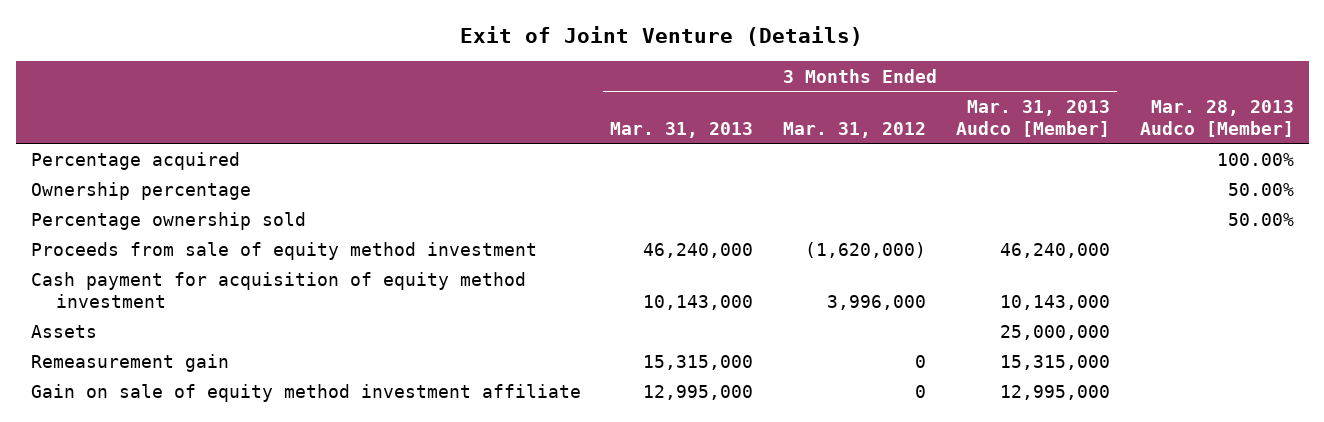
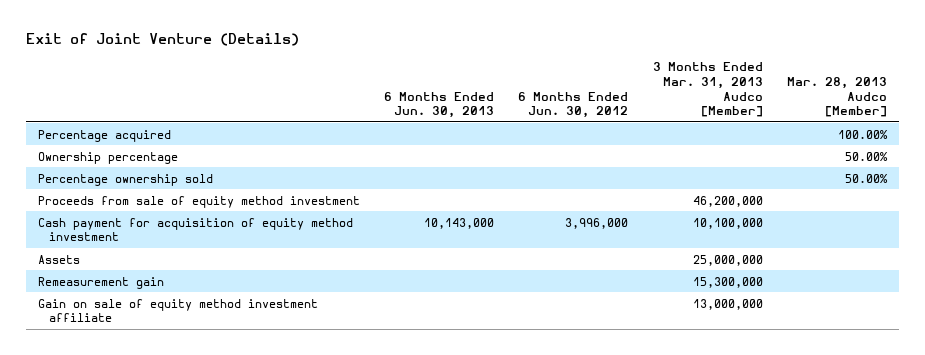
[610,121,754,138] Mar. 31, 2013 -> none
[783,121,927,138] Mar. 31, 2012 -> none
none -> [384,91,495,119] 6 Months Ended Jun. 30, 2013
none -> [518,91,629,119] 6 Months Ended Jun. 30, 2012
[999,242,1110,258] 46,240,000 -> [692,195,763,207] 46,200,000
[999,294,1110,310] 10,143,000 -> [692,217,763,229] 10,100,000
[999,354,1110,370] 15,315,000 -> [692,276,763,288] 15,300,000
[999,384,1110,400] 12,995,000 -> [692,298,763,310] 13,000,000

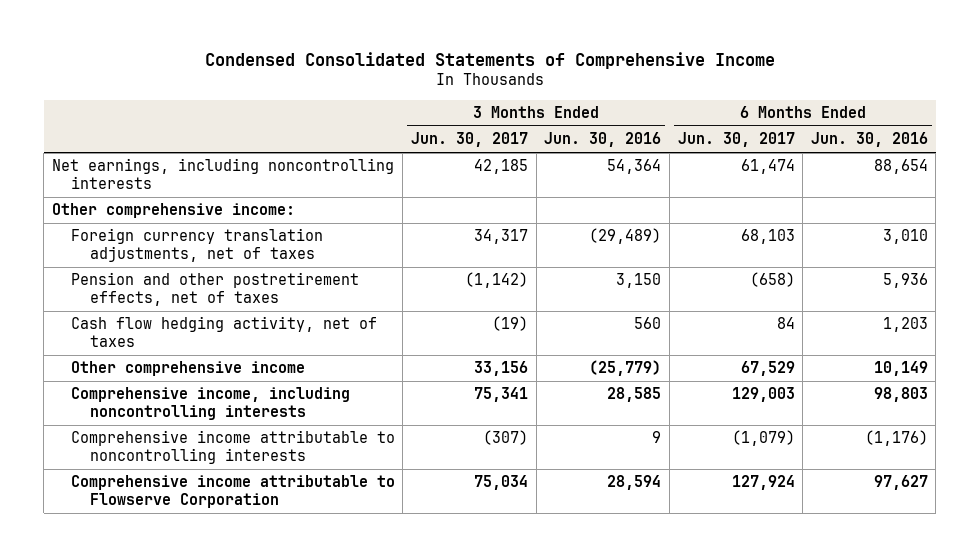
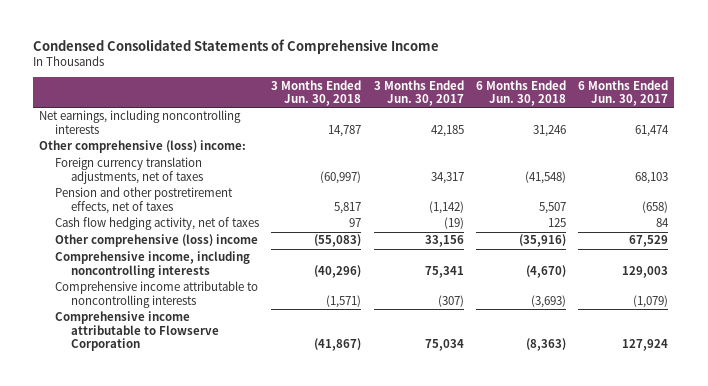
[544,132,662,148] Jun. 30, 2016 -> none
[810,132,928,148] Jun. 30, 2016 -> none
none -> [271,79,362,107] 3 Months Ended Jun. 30, 2018
none -> [475,79,566,107] 6 Months Ended Jun. 30, 2018
[51,203,295,219] Other comprehensive income: -> [39,140,247,154] Other comprehensive (loss) income:
[70,361,305,377] Other comprehensive income -> [54,234,258,248] Other comprehensive (loss) income

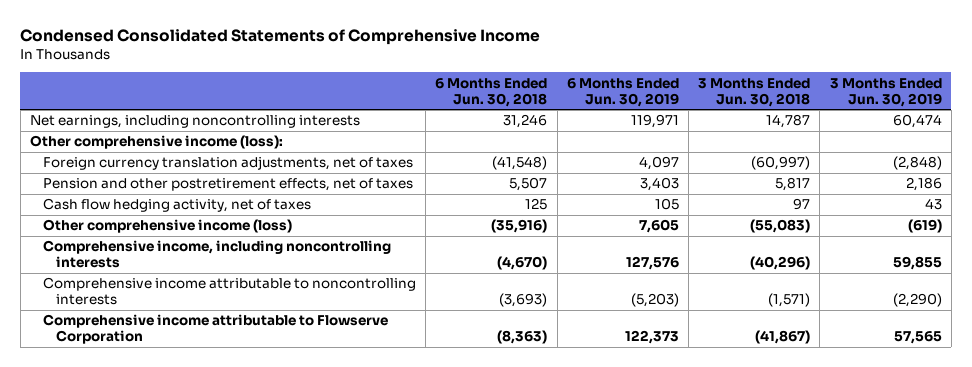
[373,79,464,107] 3 Months Ended Jun. 30, 2017 -> none
[578,79,669,107] 6 Months Ended Jun. 30, 2017 -> none
none -> [566,77,679,107] 6 Months Ended Jun. 30, 2019
none -> [829,77,942,107] 3 Months Ended Jun. 30, 2019
[39,140,247,154] Other comprehensive (loss) income: -> [30,135,284,150] Other comprehensive income (loss):
[54,234,258,248] Other comprehensive (loss) income -> [42,219,292,234] Other comprehensive income (loss)

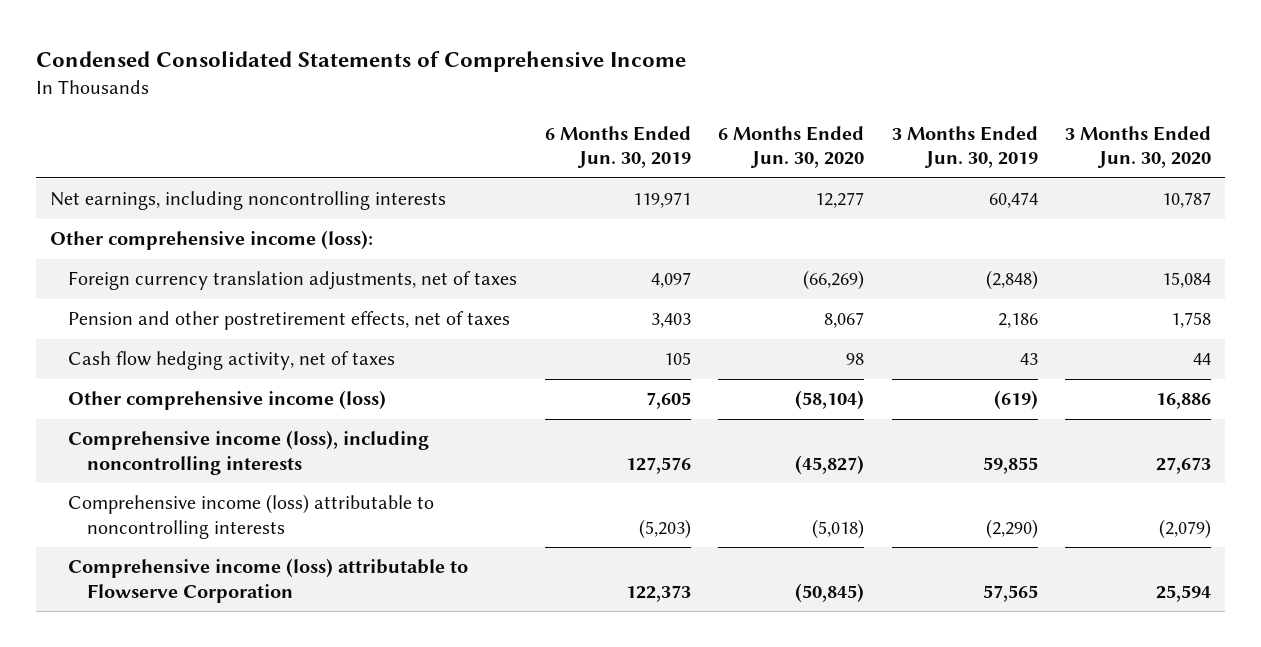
[435,77,548,107] 6 Months Ended Jun. 30, 2018 -> none
[698,77,811,107] 3 Months Ended Jun. 30, 2018 -> none
none -> [718,125,865,169] 6 Months Ended Jun. 30, 2020
none -> [1065,125,1212,169] 3 Months Ended Jun. 30, 2020
[42,240,391,269] Comprehensive income, including noncontrolling interests -> [68,430,430,475] Comprehensive income (loss), including noncontrolling interests
[42,277,416,306] Comprehensive income attributable to noncontrolling interests -> [68,494,435,539] Comprehensive income (loss) attributable to noncontrolling interests
[42,314,388,345] Comprehensive income attributable to Flowserve Corporation -> [68,558,469,603] Comprehensive income (loss) attributable to Flowserve Corporation

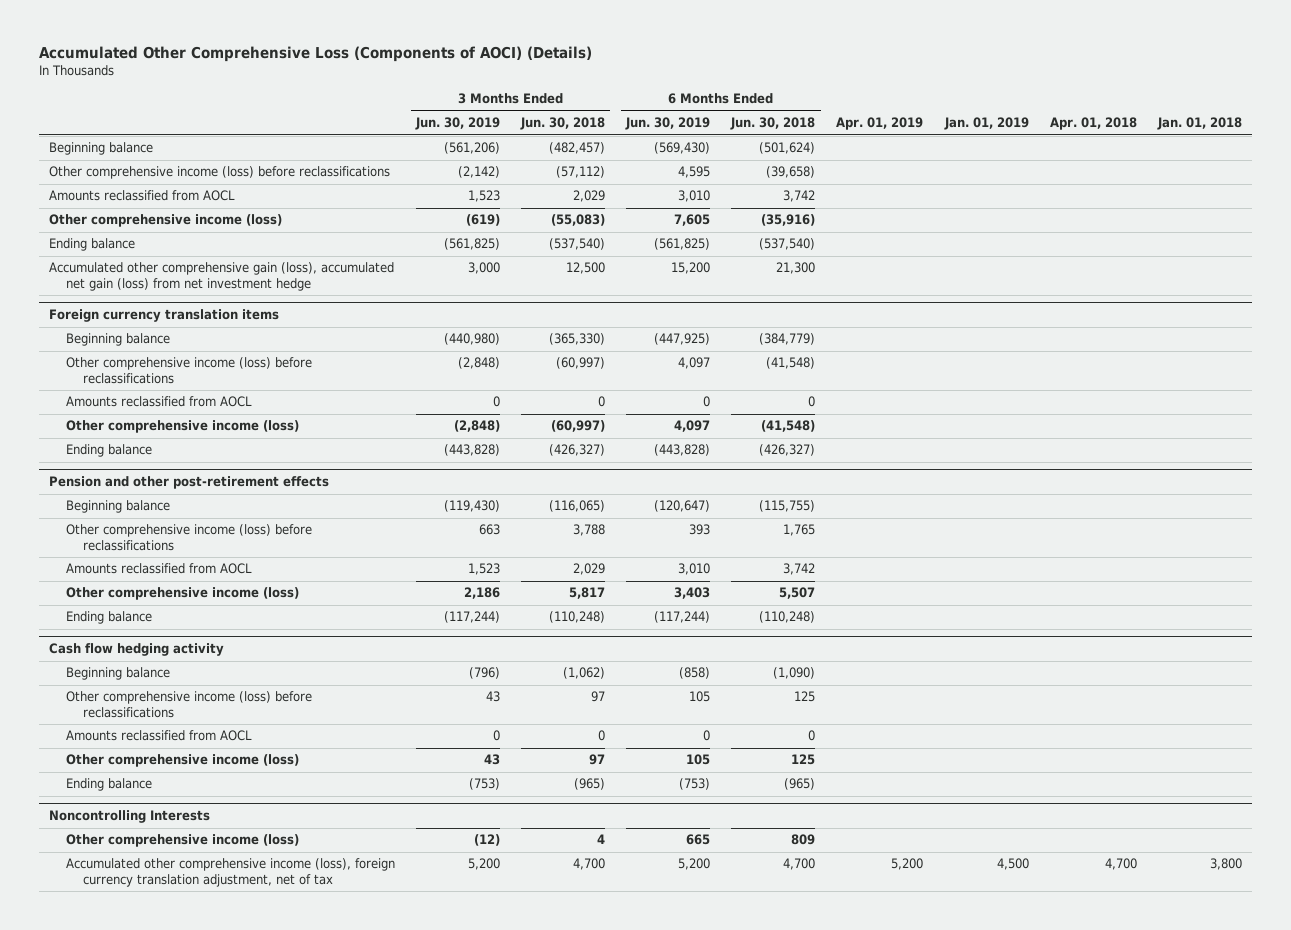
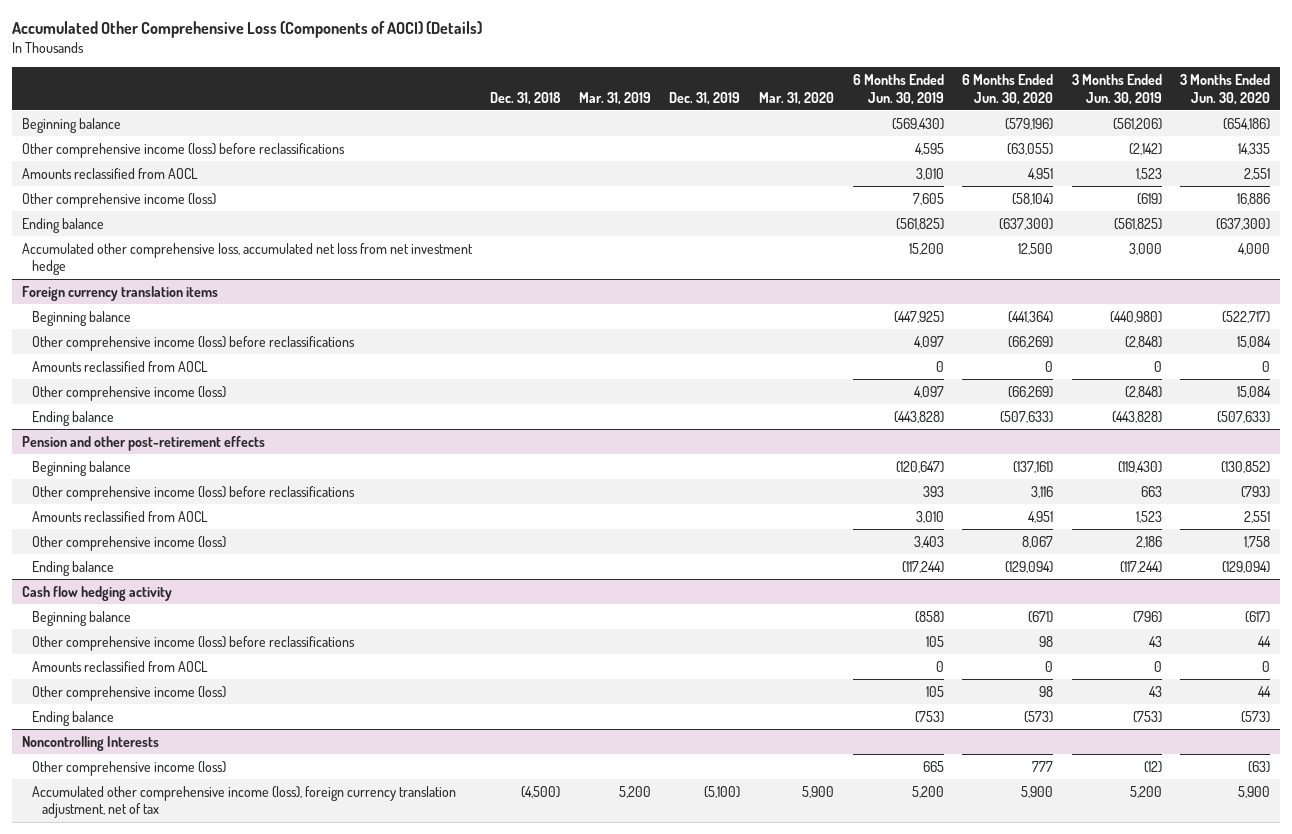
[520,117,606,131] Jun. 30, 2018 -> none
[730,117,816,131] Jun. 30, 2018 -> none
[836,117,924,131] Apr. 01, 2019 -> none
[943,117,1029,131] Jan. 01, 2019 -> none
[1049,117,1137,131] Apr. 01, 2018 -> none
[1156,117,1242,131] Jan. 01, 2018 -> none
none -> [490,91,562,105] Dec. 31, 2018
none -> [578,91,651,105] Mar. 31, 2019
none -> [669,91,741,105] Dec. 31, 2019
none -> [759,91,835,105] Mar. 31, 2020
none -> [962,73,1054,105] 6 Months Ended Jun. 30, 2020
none -> [1180,73,1271,105] 3 Months Ended Jun. 30, 2020
[49,262,395,292] Accumulated other comprehensive gain (loss), accumulated net gain (loss) from net investment hedge -> [21,242,473,276] Accumulated other comprehensive loss, accumulated net loss from net investment hedge

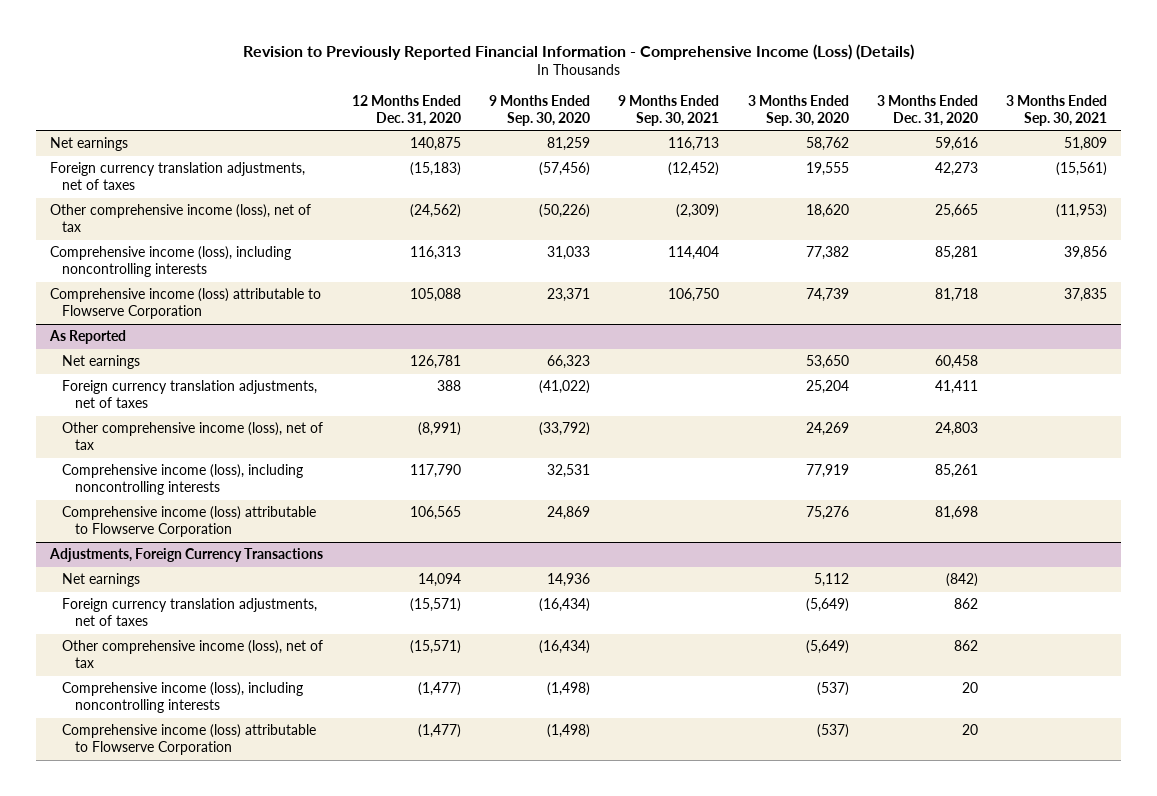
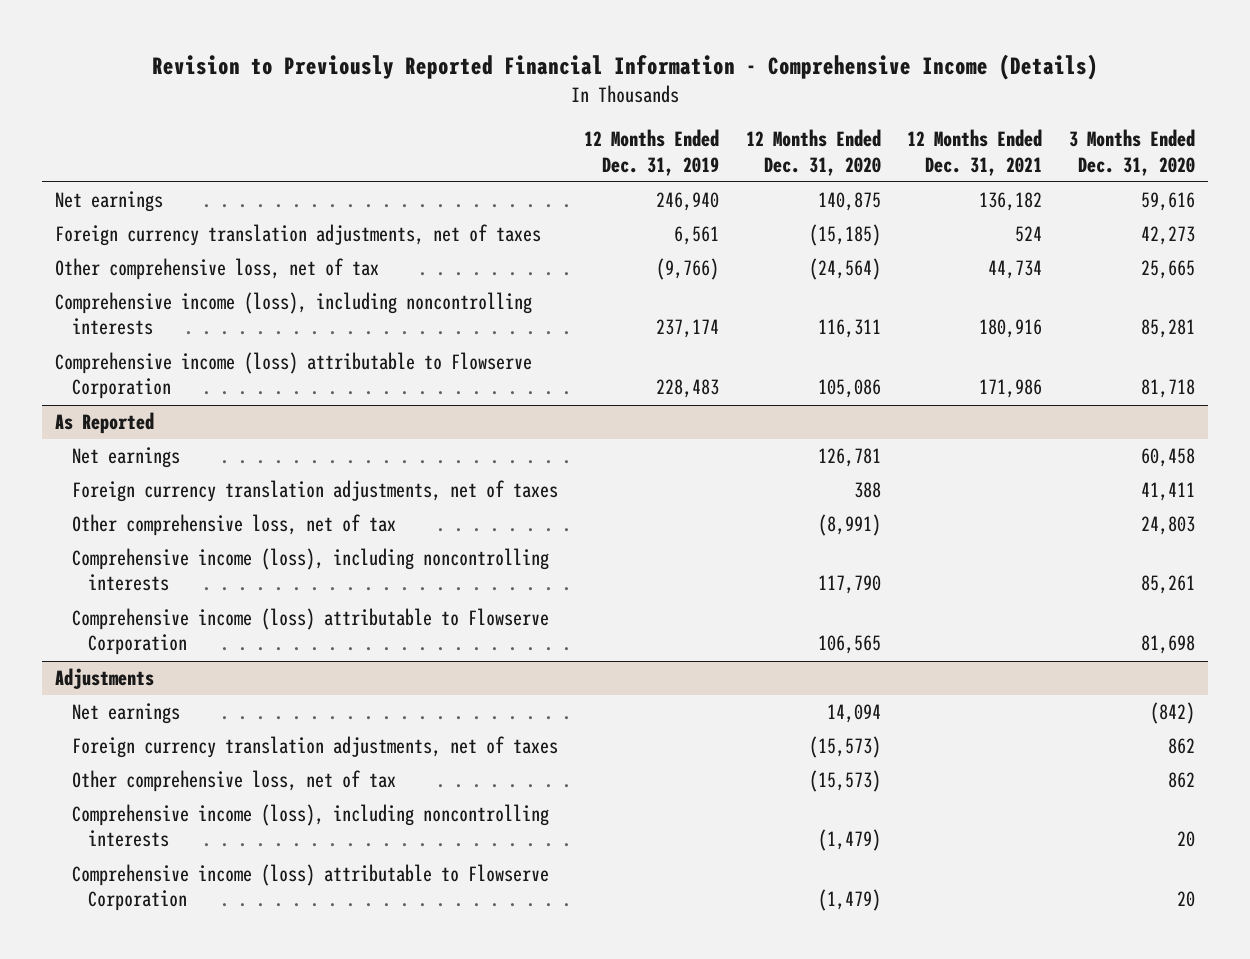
[242,43,914,60] Revision to Previously Reported Financial Information - Comprehensive Income (Loss) (Details) -> [152,54,1099,81] Revision to Previously Reported Financial Information - Comprehensive Income (Details)
[488,94,590,126] 9 Months Ended Sep. 30, 2020 -> none
[618,94,720,126] 9 Months Ended Sep. 30, 2021 -> none
[747,94,849,126] 3 Months Ended Sep. 30, 2020 -> none
[1006,94,1108,126] 3 Months Ended Sep. 30, 2021 -> none
none -> [584,129,720,176] 12 Months Ended Dec. 31, 2019
none -> [907,129,1043,176] 12 Months Ended Dec. 31, 2021
[409,162,461,177] (15,183) -> [808,224,881,247] (15,185)
[49,204,311,233] Other comprehensive income (loss), net of tax -> [55,258,380,281] Other comprehensive loss, net of tax
[409,204,461,219] (24,562) -> [808,258,881,281] (24,564)
[409,246,461,261] 116,313 -> [817,319,881,339] 116,311
[409,288,461,303] 105,088 -> [817,379,881,399] 105,086
[62,422,324,451] Other comprehensive income (loss), net of tax -> [71,514,396,537] Other comprehensive loss, net of tax
[48,548,323,563] Adjustments, Foreign Currency Transactions -> none
none -> [55,668,155,690] Adjustments
[409,598,461,613] (15,571) -> [808,736,881,759] (15,573)
[62,640,324,669] Other comprehensive income (loss), net of tax -> [71,770,396,793] Other comprehensive loss, net of tax
[409,640,461,655] (15,571) -> [808,770,881,793] (15,573)
[417,682,461,697] (1,477) -> [817,829,881,852] (1,479)
[417,724,461,739] (1,477) -> [817,889,881,912] (1,479)

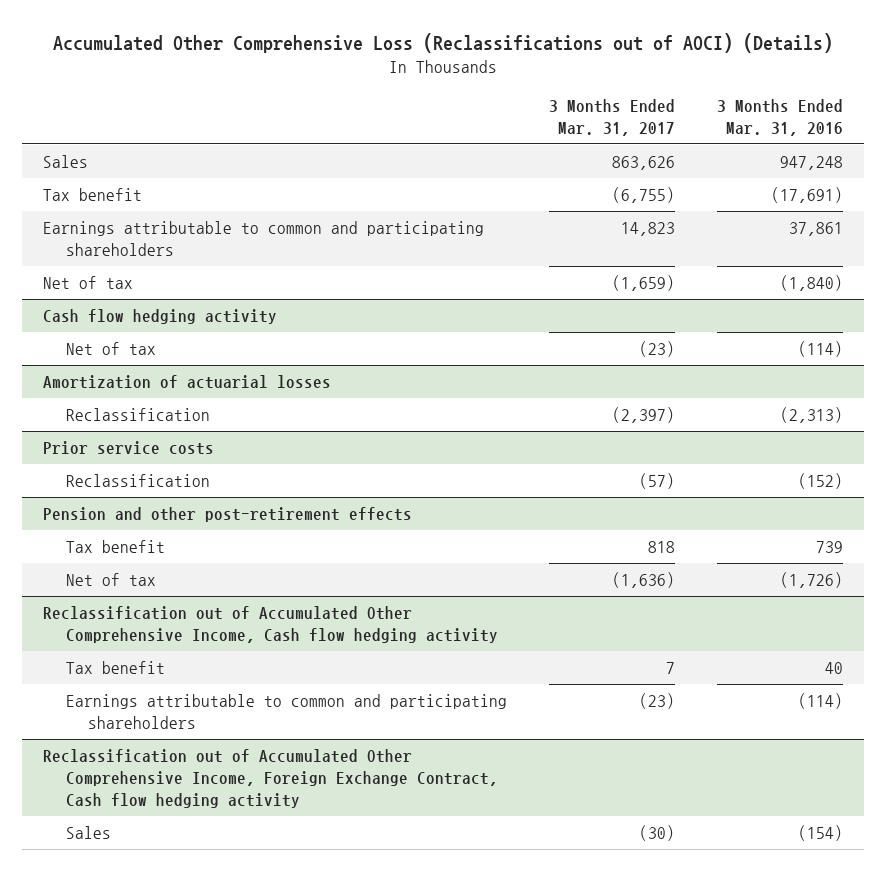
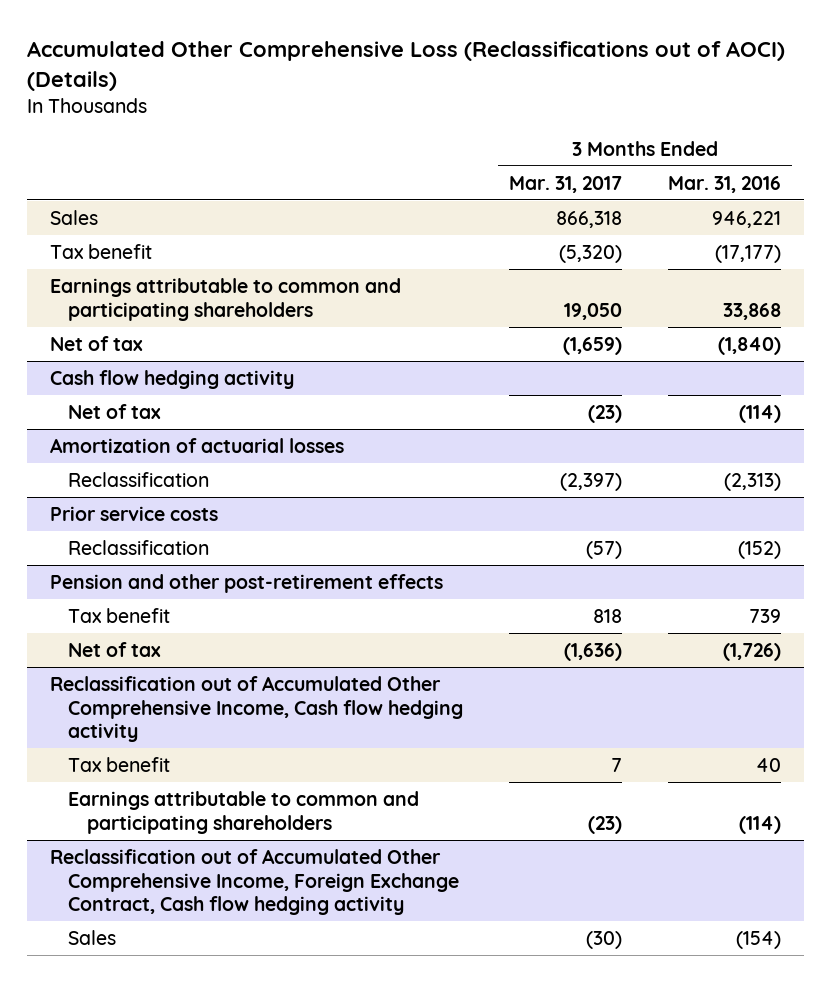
[611,156,675,171] 863,626 -> [556,210,623,228] 866,318
[779,156,843,171] 947,248 -> [711,210,781,228] 946,221
[611,187,675,204] (6,755) -> [559,244,623,263] (5,320)
[770,187,843,204] (17,691) -> [714,244,781,263] (17,177)
[620,222,675,237] 14,823 -> [564,302,623,320] 19,050
[788,222,843,237] 37,861 -> [722,302,781,320] 33,868

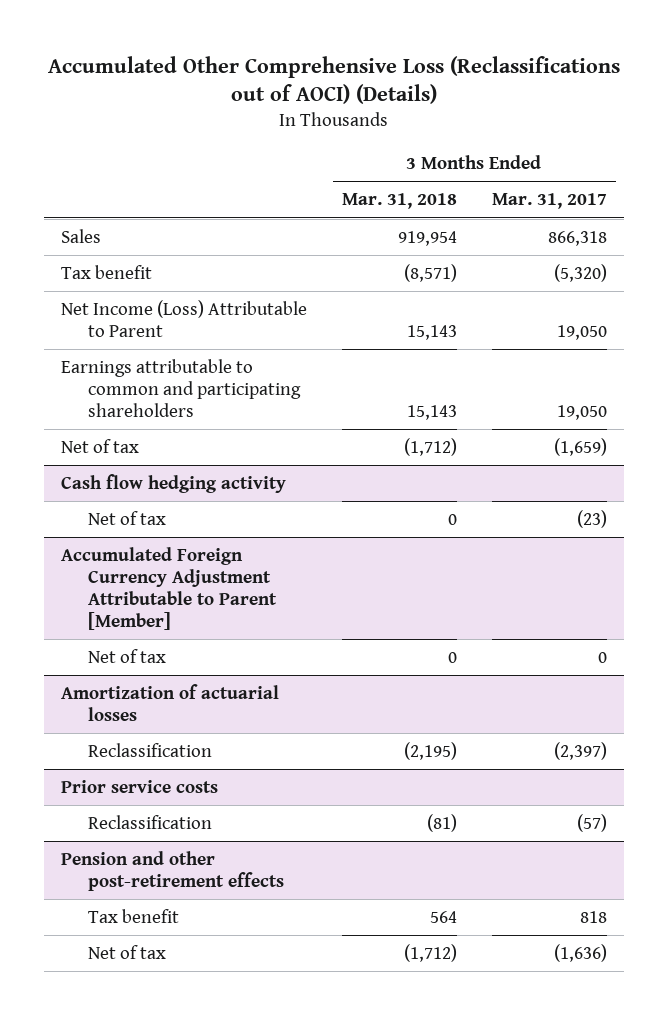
[667,175,781,193] Mar. 31, 2016 -> none
none -> [342,193,458,210] Mar. 31, 2018
none -> [61,299,308,337] Net Income (Loss) Attributable to Parent
none -> [61,546,278,630] Accumulated Foreign Currency Adjustment Attributable to Parent [Member]
none -> [88,648,167,663] Net of tax
[49,675,464,743] Reclassification out of Accumulated Other Comprehensive Income, Cash flow hedging activity -> none
[68,756,171,772] Tax benefit -> none
[68,790,420,834] Earnings attributable to common and participating shareholders -> none
[49,848,460,916] Reclassification out of Accumulated Other Comprehensive Income, Foreign Exchange Contract, Cash flow hedging activity -> none
[68,929,117,945] Sales -> none

